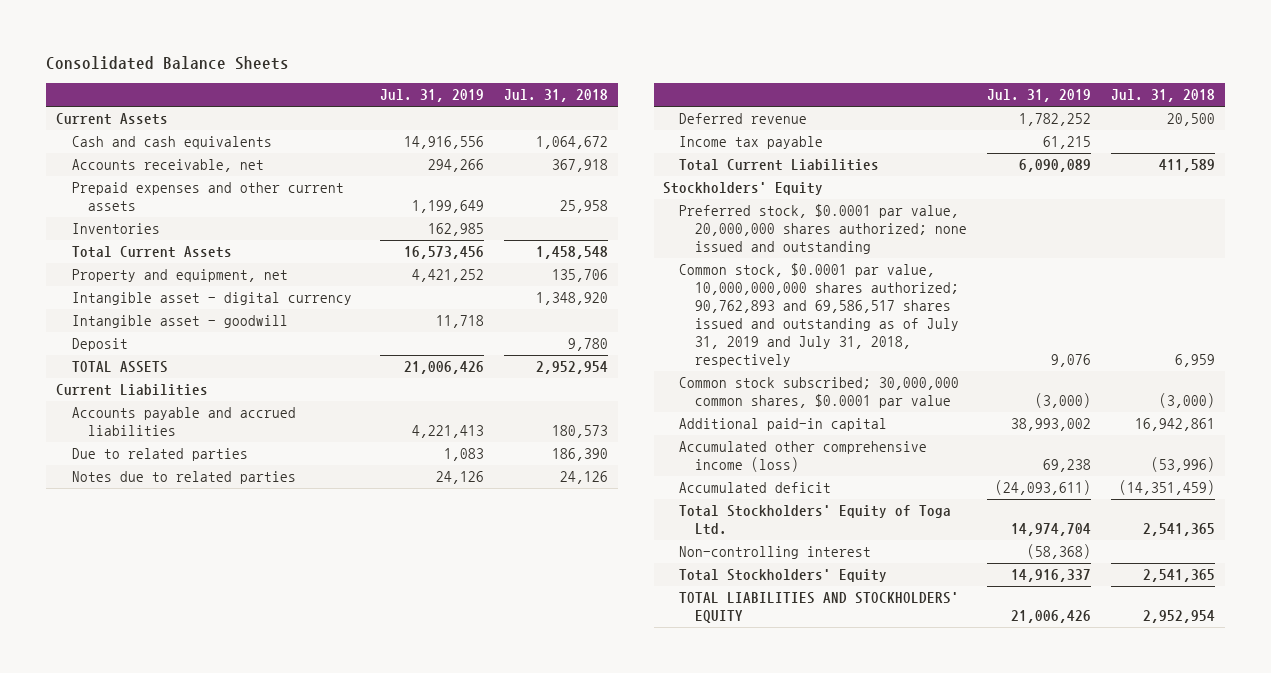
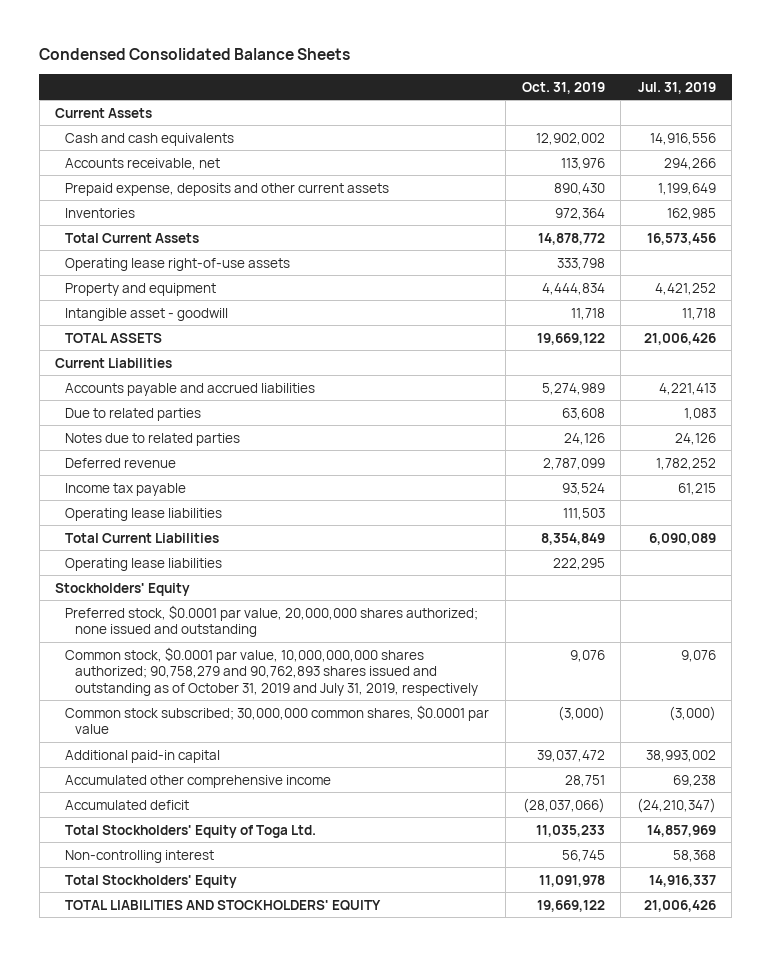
[46,56,290,71] Consolidated Balance Sheets -> [39,48,351,61] Condensed Consolidated Balance Sheets
[503,89,608,103] Jul. 31, 2018 -> none
none -> [521,81,605,94] Oct. 31, 2019
[71,182,344,212] Prepaid expenses and other current assets -> [65,182,390,196] Prepaid expense, deposits and other current assets
[71,292,352,306] Intangible asset - digital currency -> none
none -> [65,257,291,271] Operating lease right-of-use assets
[71,269,288,283] Property and equipment, net -> [65,282,217,296] Property and equipment
[71,338,128,352] Deposit -> none
none -> [65,507,223,521] Operating lease liabilities
none -> [65,557,223,571] Operating lease liabilities
[679,263,960,368] Common stock, $0.0001 par value, 10,000,000,000 shares authorized; 90,762,893 and 69,586,517 shares issued and outstanding as of July 31, 2019 and July 31, 2018, respectively -> [65,646,479,696] Common stock, $0.0001 par value, 10,000,000,000 shares authorized; 90,758,279 and 90,762,893 shares issued and outstanding as of October 31, 2019 and July 31, 2019, respectively
[679,441,928,473] Accumulated other comprehensive income (loss) -> [65,774,332,788] Accumulated other comprehensive income
[995,480,1092,496] (24,093,611) -> [636,797,716,813] (24,210,347)
[1011,523,1092,537] 14,974,704 -> [646,824,716,837] 14,857,969
[1027,544,1092,560] (58,368) -> [672,849,716,862] 58,368

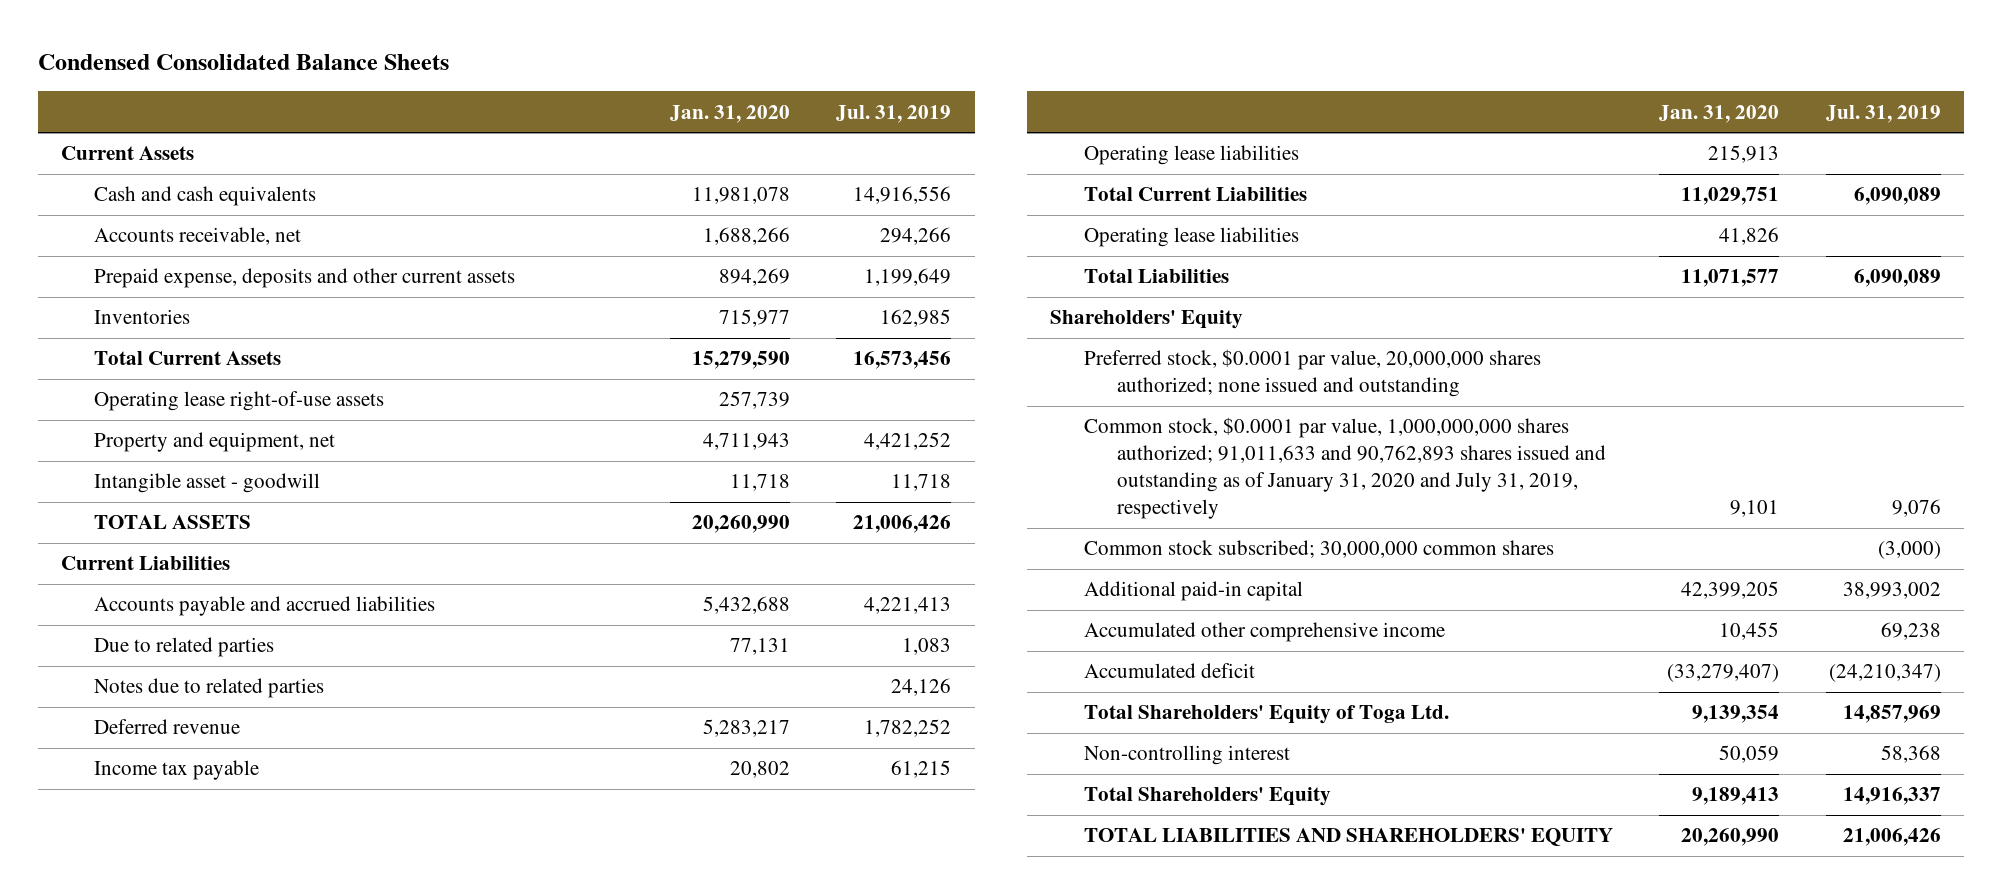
[521,81,605,94] Oct. 31, 2019 -> none
none -> [669,104,790,123] Jan. 31, 2020
[65,282,217,296] Property and equipment -> [94,432,336,453] Property and equipment, net
none -> [1083,269,1229,284] Total Liabilities
[55,582,191,596] Stockholders' Equity -> [1050,310,1244,330] Shareholders' Equity
[65,646,479,696] Common stock, $0.0001 par value, 10,000,000,000 shares authorized; 90,758,279 and 90,762,893 shares issued and outstanding as of October 31, 2019 and July 31, 2019, respectively -> [1083,417,1606,520] Common stock, $0.0001 par value, 1,000,000,000 shares authorized; 91,011,633 and 90,762,893 shares issued and outstanding as of January 31, 2020 and July 31, 2019, respectively
[65,704,490,735] Common stock subscribed; 30,000,000 common shares, $0.0001 par value -> [1083,540,1554,559] Common stock subscribed; 30,000,000 common shares
[65,824,317,838] Total Stockholders' Equity of Toga Ltd. -> [1083,705,1449,725] Total Shareholders' Equity of Toga Ltd.
[65,874,238,888] Total Stockholders' Equity -> [1083,787,1331,807] Total Shareholders' Equity
[65,899,382,911] TOTAL LIABILITIES AND STOCKHOLDERS' EQUITY -> [1083,828,1613,847] TOTAL LIABILITIES AND SHAREHOLDERS' EQUITY

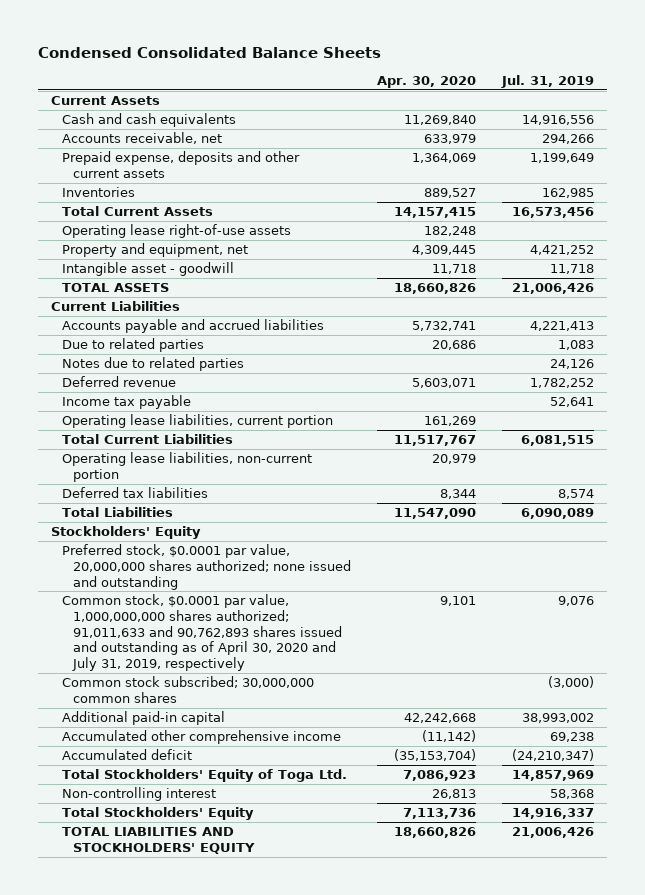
[669,104,790,123] Jan. 31, 2020 -> none
none -> [376,76,476,89] Apr. 30, 2020
[891,760,952,779] 61,215 -> [550,397,595,408] 52,641
[1083,145,1299,166] Operating lease liabilities -> [61,414,333,429] Operating lease liabilities, current portion
[1853,187,1941,206] 6,090,089 -> [521,435,595,447] 6,081,515
[1083,227,1299,248] Operating lease liabilities -> [61,452,312,482] Operating lease liabilities, non-current portion
none -> [61,487,208,499] Deferred tax liabilities
[1050,310,1244,330] Shareholders' Equity -> [51,526,202,540] Stockholders' Equity
[1083,417,1606,520] Common stock, $0.0001 par value, 1,000,000,000 shares authorized; 91,011,633 and 90,762,893 shares issued and outstanding as of January 31, 2020 and July 31, 2019, respectively -> [61,594,342,672] Common stock, $0.0001 par value, 1,000,000,000 shares authorized; 91,011,633 and 90,762,893 shares issued and outstanding as of April 30, 2020 and July 31, 2019, respectively
[1083,705,1449,725] Total Shareholders' Equity of Toga Ltd. -> [61,769,347,783] Total Stockholders' Equity of Toga Ltd.
[1083,787,1331,807] Total Shareholders' Equity -> [61,807,254,821] Total Stockholders' Equity
[1083,828,1613,847] TOTAL LIABILITIES AND SHAREHOLDERS' EQUITY -> [61,827,255,854] TOTAL LIABILITIES AND STOCKHOLDERS' EQUITY

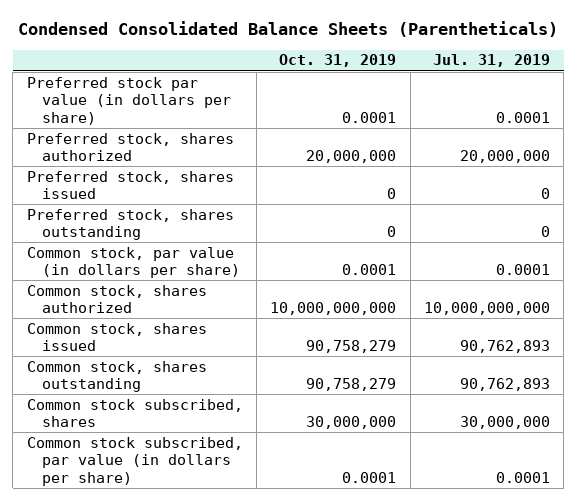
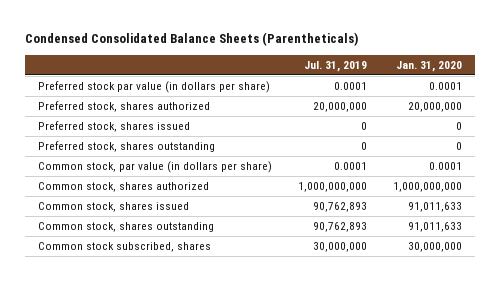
[279,54,397,68] Oct. 31, 2019 -> none
none -> [395,60,462,72] Jan. 31, 2020
[423,302,550,316] 10,000,000,000 -> [298,182,368,193] 1,000,000,000
[26,436,243,486] Common stock subscribed, par value (in dollars per share) -> none

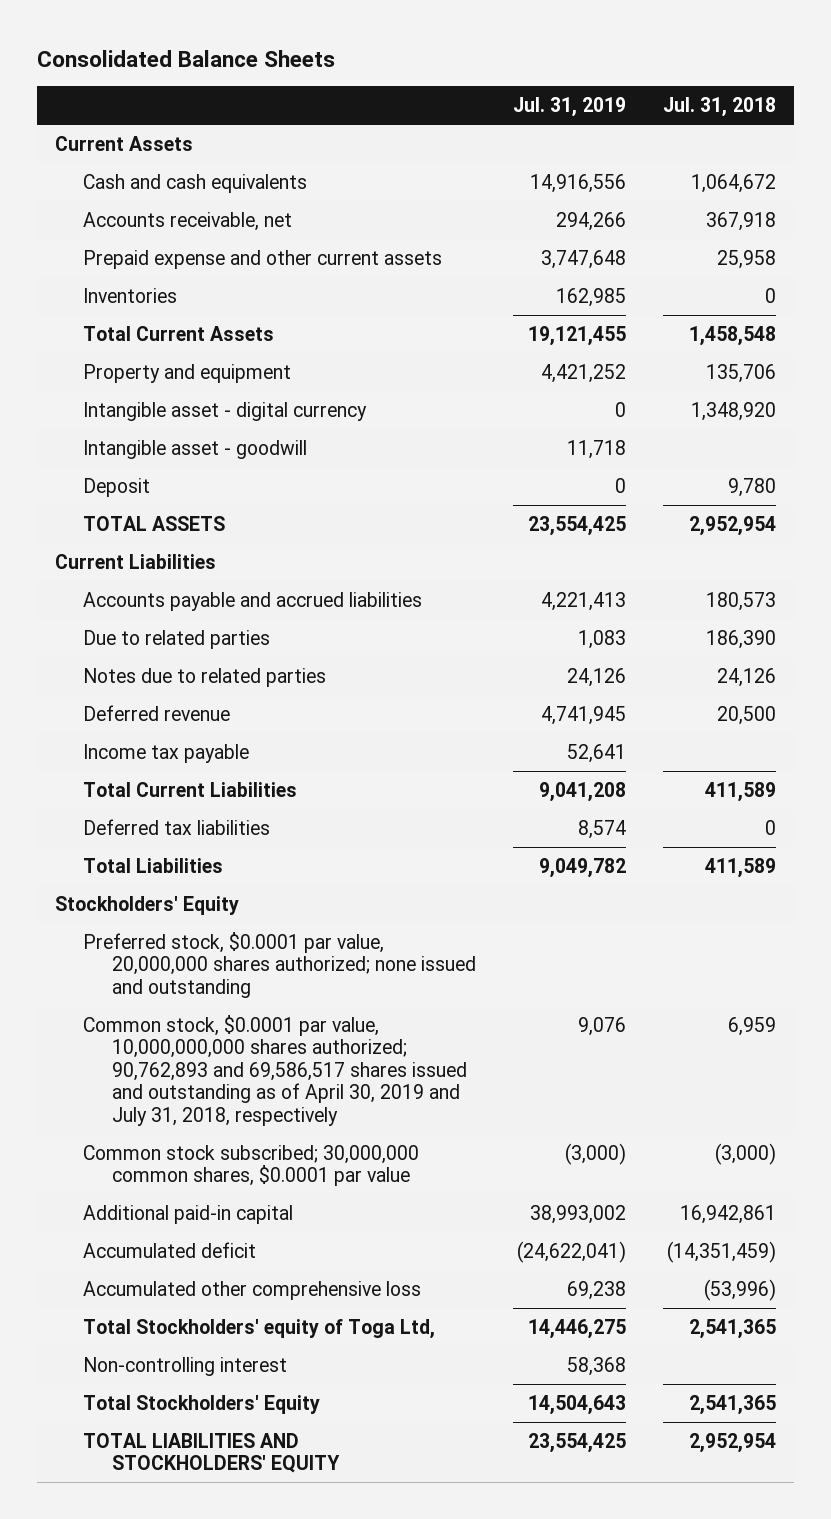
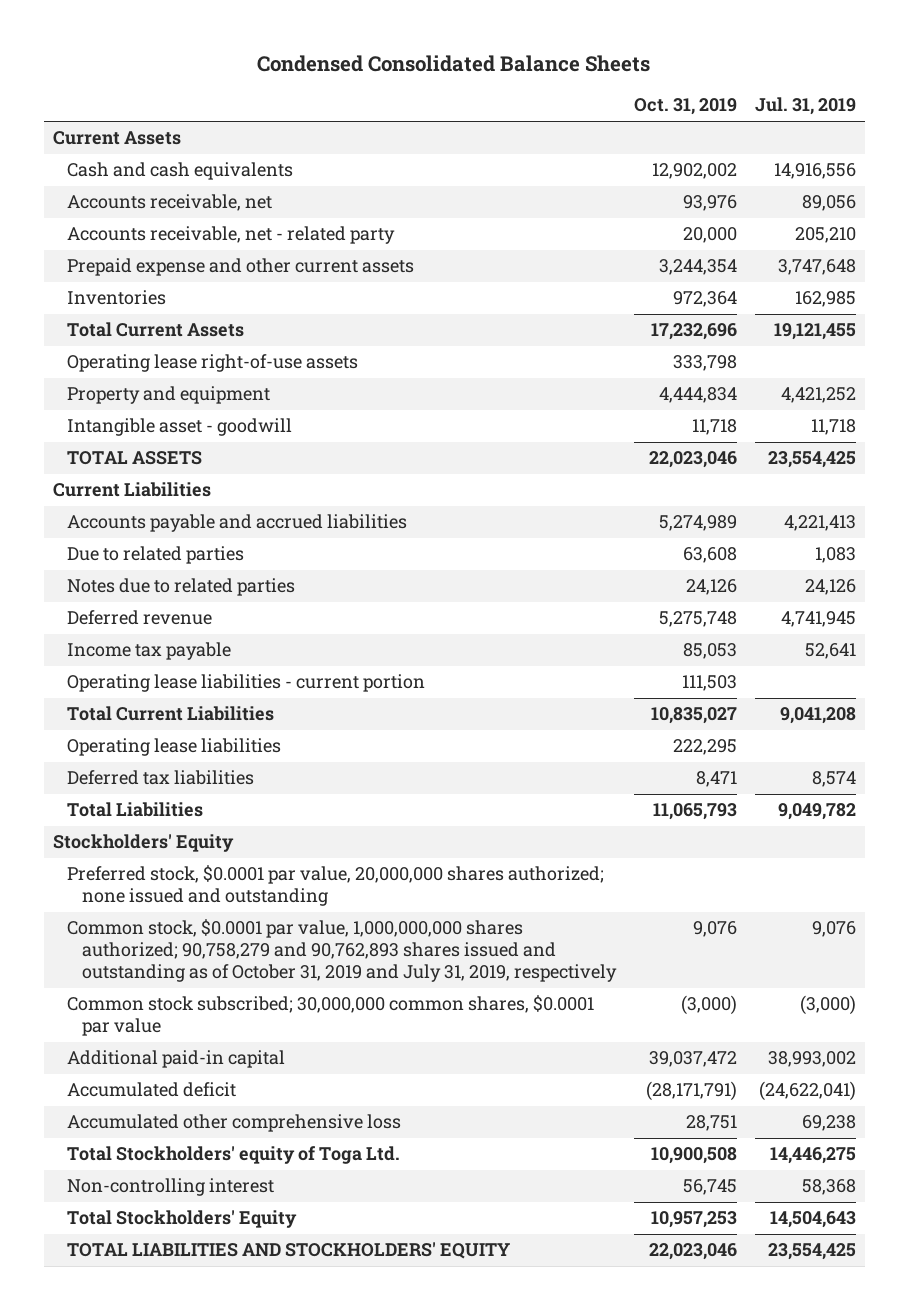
[36,49,335,67] Consolidated Balance Sheets -> [257,55,651,73] Condensed Consolidated Balance Sheets
[662,97,776,118] Jul. 31, 2018 -> none
none -> [634,98,738,116] Oct. 31, 2019
[555,211,626,231] 294,266 -> [802,195,857,212] 89,056
none -> [67,226,396,245] Accounts receivable, net - related party
none -> [67,354,359,373] Operating lease right-of-use assets
[83,401,368,421] Intangible asset - digital currency -> none
[83,477,151,497] Deposit -> none
none -> [67,674,426,693] Operating lease liabilities - current portion
none -> [67,738,282,757] Operating lease liabilities
[83,1014,467,1126] Common stock, $0.0001 par value, 10,000,000,000 shares authorized; 90,762,893 and 69,586,517 shares issued and outstanding as of April 30, 2019 and July 31, 2018, respectively -> [67,919,618,983] Common stock, $0.0001 par value, 1,000,000,000 shares authorized; 90,758,279 and 90,762,893 shares issued and outstanding as of October 31, 2019 and July 31, 2019, respectively
[83,1318,436,1339] Total Stockholders' equity of Toga Ltd, -> [67,1146,401,1165] Total Stockholders' equity of Toga Ltd.

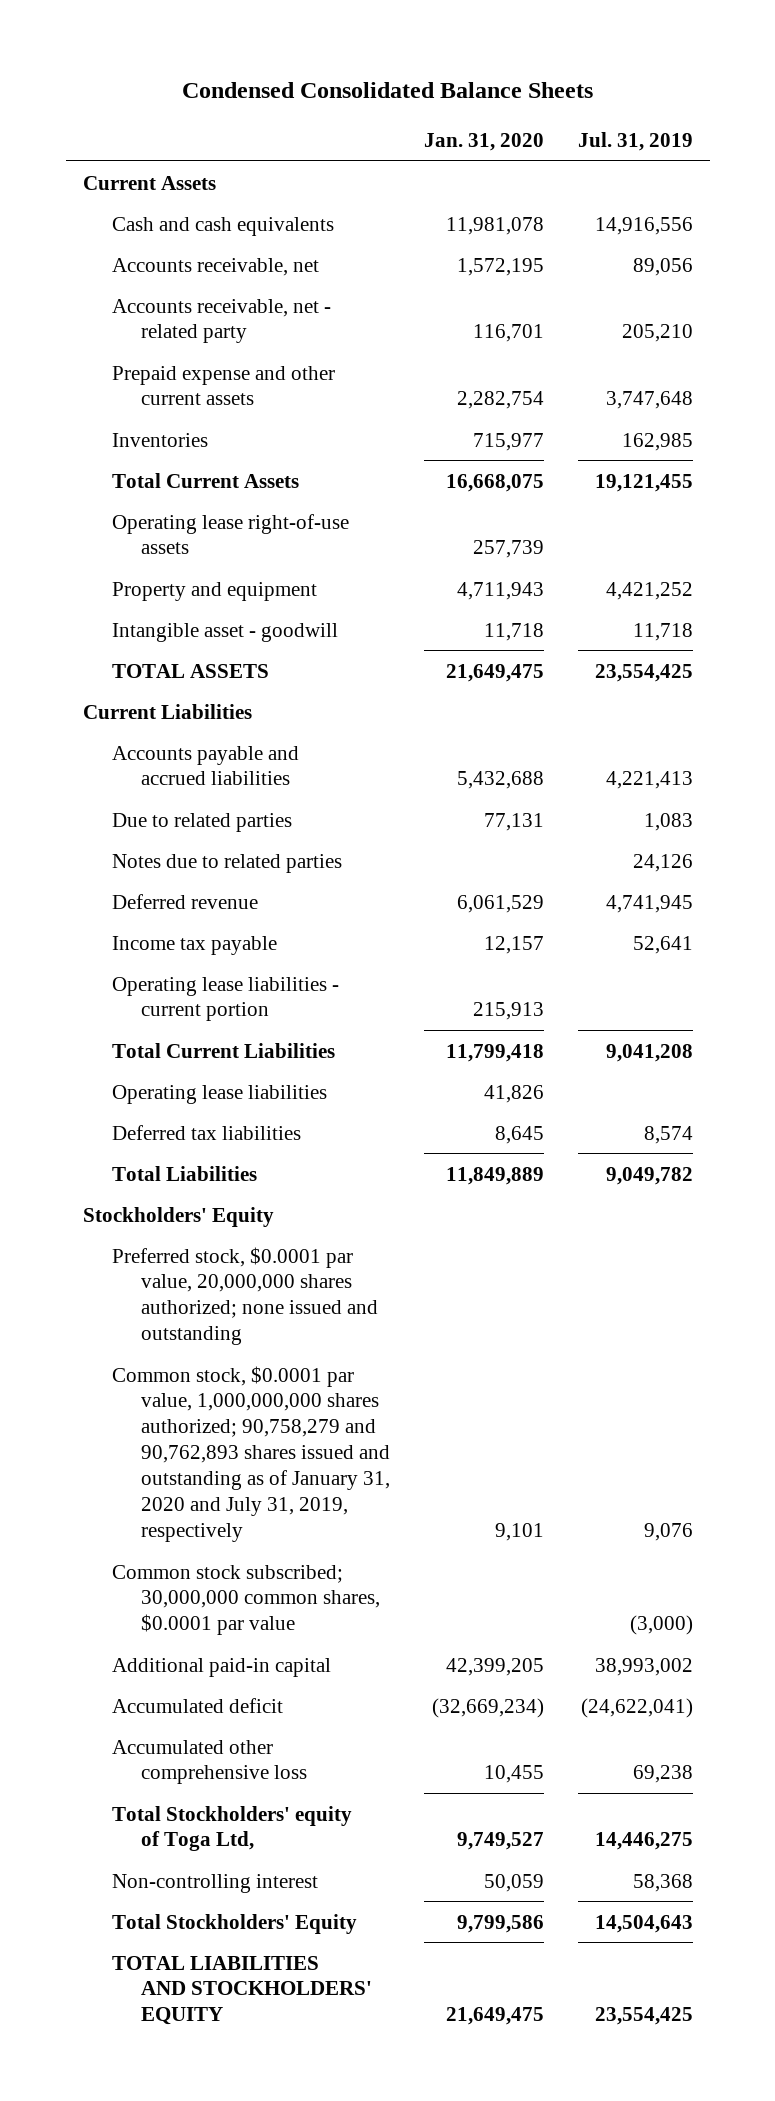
[634,98,738,116] Oct. 31, 2019 -> none
none -> [424,133,545,152] Jan. 31, 2020
[67,919,618,983] Common stock, $0.0001 par value, 1,000,000,000 shares authorized; 90,758,279 and 90,762,893 shares issued and outstanding as of October 31, 2019 and July 31, 2019, respectively -> [111,1365,391,1543] Common stock, $0.0001 par value, 1,000,000,000 shares authorized; 90,758,279 and 90,762,893 shares issued and outstanding as of January 31, 2020 and July 31, 2019, respectively
[67,1146,401,1165] Total Stockholders' equity of Toga Ltd. -> [111,1805,352,1852] Total Stockholders' equity of Toga Ltd,

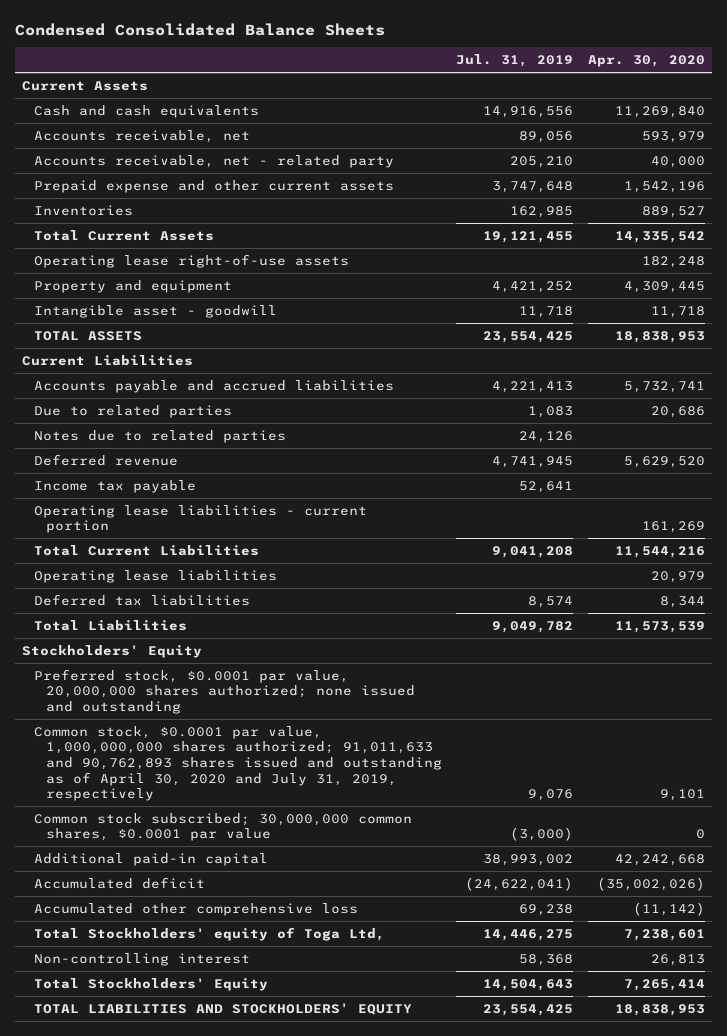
[424,133,545,152] Jan. 31, 2020 -> none
none -> [587,55,705,68] Apr. 30, 2020
[111,1365,391,1543] Common stock, $0.0001 par value, 1,000,000,000 shares authorized; 90,758,279 and 90,762,893 shares issued and outstanding as of January 31, 2020 and July 31, 2019, respectively -> [33,725,442,802] Common stock, $0.0001 par value, 1,000,000,000 shares authorized; 91,011,633 and 90,762,893 shares issued and outstanding as of April 30, 2020 and July 31, 2019, respectively

